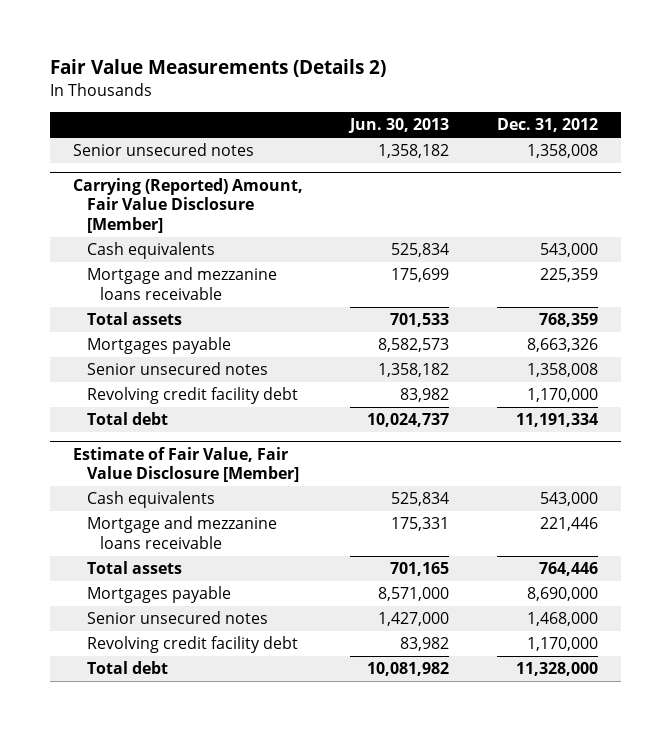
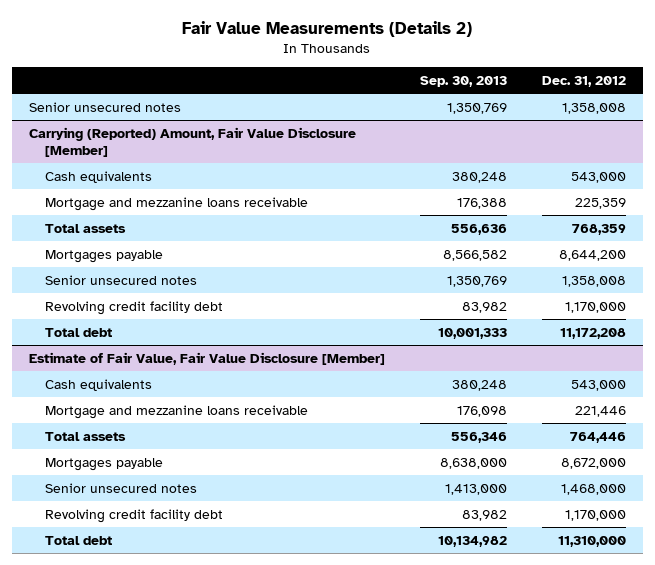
[348,118,450,134] Jun. 30, 2013 -> none
none -> [419,76,507,88] Sep. 30, 2013
[526,338,598,353] 8,663,326 -> [558,249,626,261] 8,644,200
[515,413,598,428] 11,191,334 -> [559,327,626,339] 11,172,208
[526,587,598,602] 8,690,000 -> [560,457,626,469] 8,672,000
[515,662,598,677] 11,328,000 -> [557,535,626,547] 11,310,000

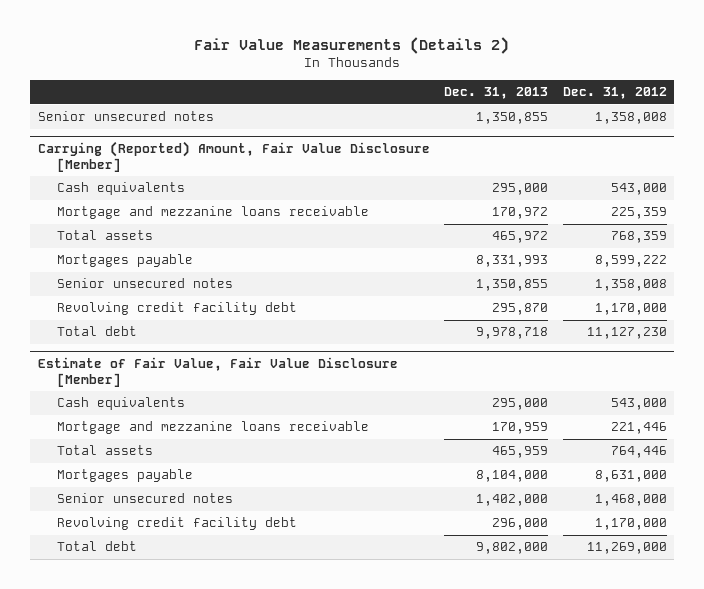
[419,76,507,88] Sep. 30, 2013 -> none
none -> [444,87,549,100] Dec. 31, 2013
[558,249,626,261] 8,644,200 -> [594,255,667,268] 8,599,222
[559,327,626,339] 11,172,208 -> [586,327,667,340] 11,127,230
[560,457,626,469] 8,672,000 -> [594,470,667,483] 8,631,000
[557,535,626,547] 11,310,000 -> [586,542,667,555] 11,269,000

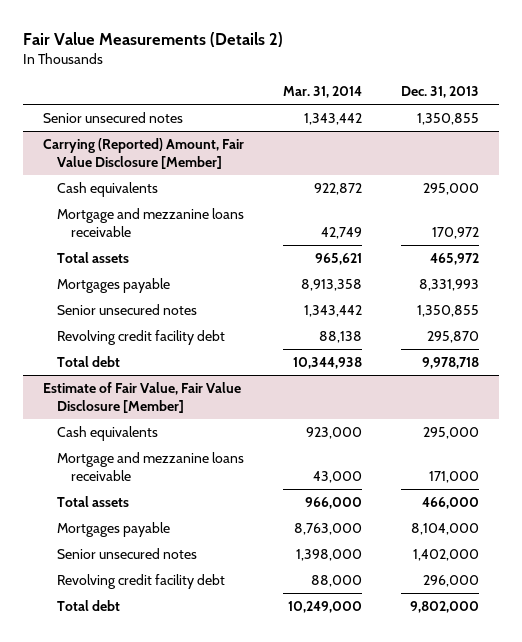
[562,87,667,100] Dec. 31, 2012 -> none
none -> [283,86,363,99] Mar. 31, 2014
[492,422,549,435] 170,959 -> [429,470,480,483] 171,000
[492,446,549,459] 465,959 -> [422,496,480,509] 466,000

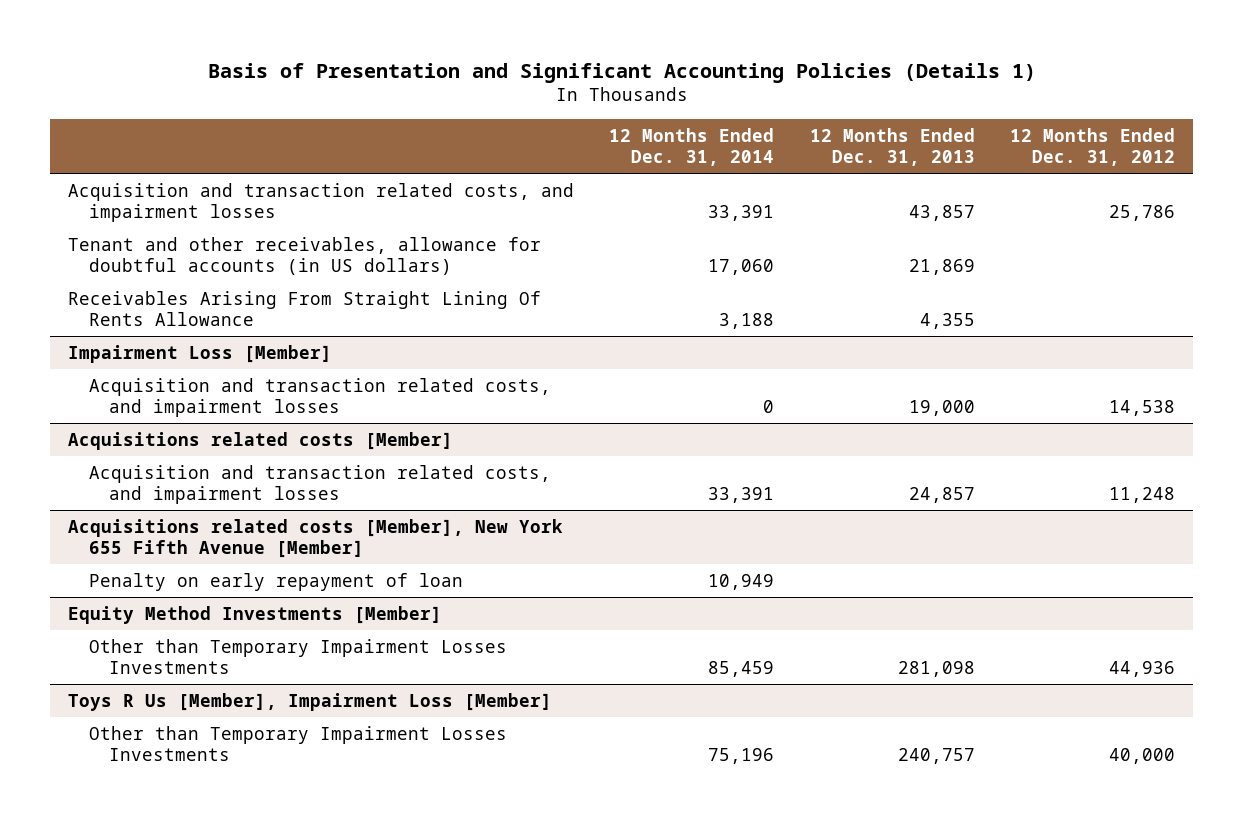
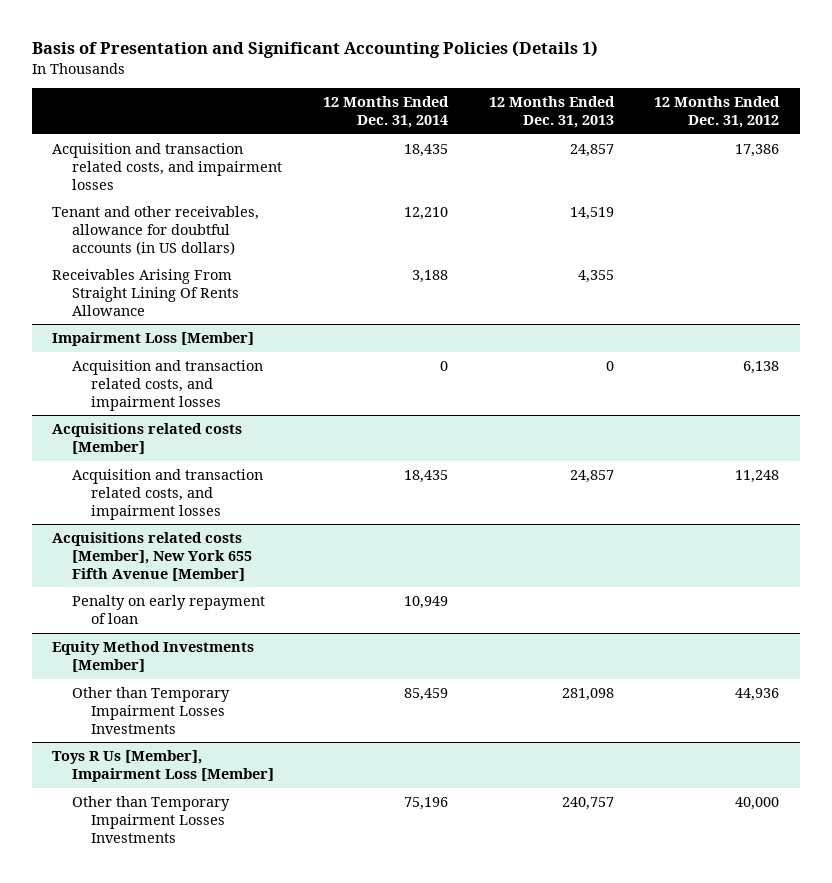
[708,205,775,222] 33,391 -> [403,144,448,158] 18,435
[908,205,975,222] 43,857 -> [569,144,614,158] 24,857
[1108,205,1175,222] 25,786 -> [735,144,780,158] 17,386
[708,259,775,276] 17,060 -> [403,207,448,221] 12,210
[908,259,975,276] 21,869 -> [569,207,614,221] 14,519
[908,400,975,417] 19,000 -> [605,361,614,372] 0
[1108,400,1175,417] 14,538 -> [743,361,780,375] 6,138
[708,487,775,504] 33,391 -> [403,470,448,484] 18,435

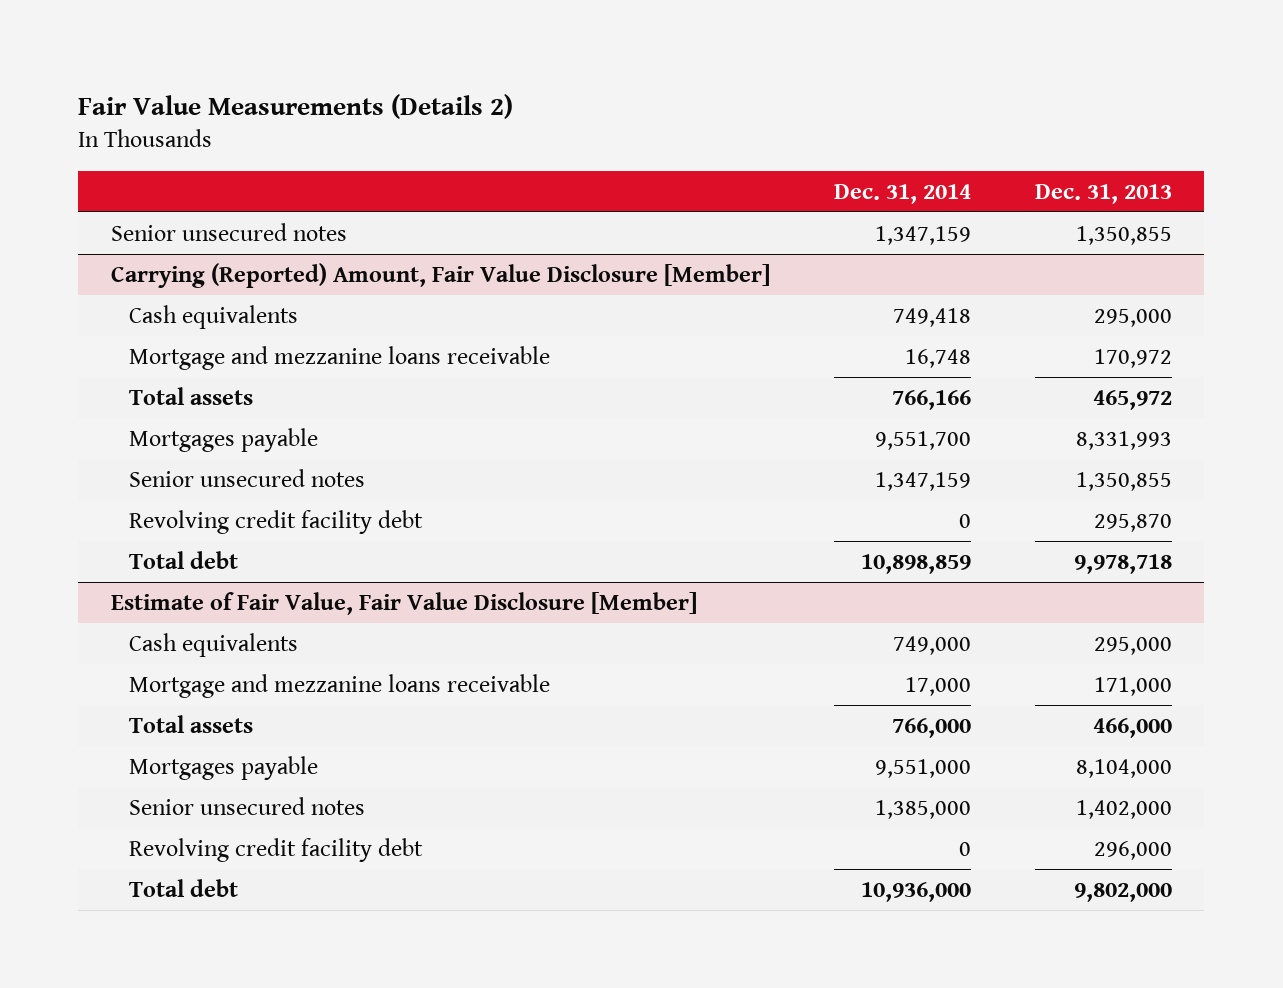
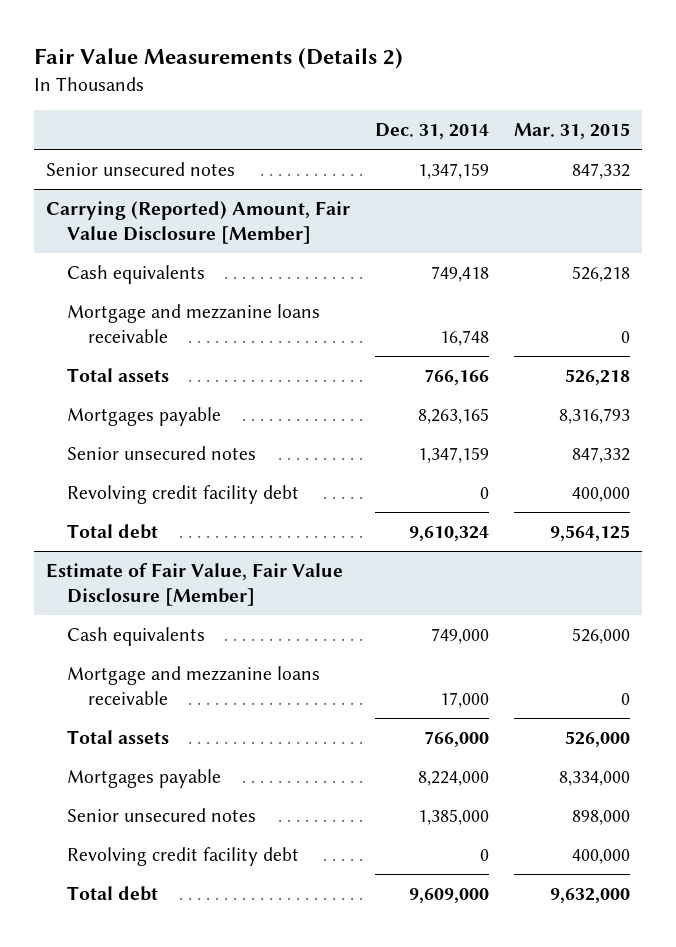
[1034,183,1172,204] Dec. 31, 2013 -> none
none -> [513,122,630,139] Mar. 31, 2015
[874,430,971,450] 9,551,700 -> [418,407,490,424] 8,263,165
[860,553,971,574] 10,898,859 -> [409,525,490,541] 9,610,324
[874,758,971,778] 9,551,000 -> [418,770,490,786] 8,224,000
[860,881,971,902] 10,936,000 -> [409,887,490,903] 9,609,000

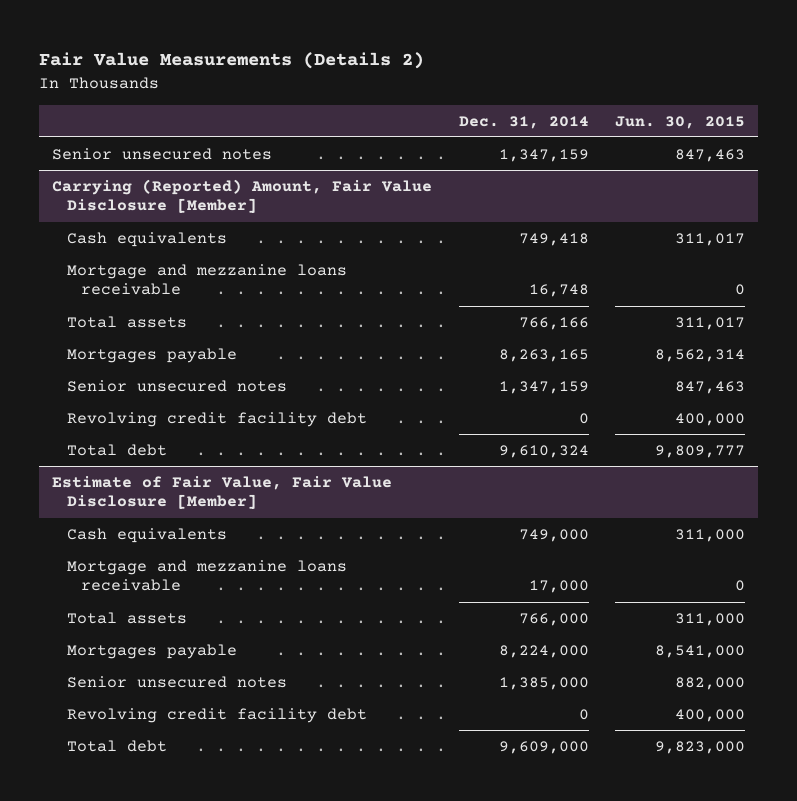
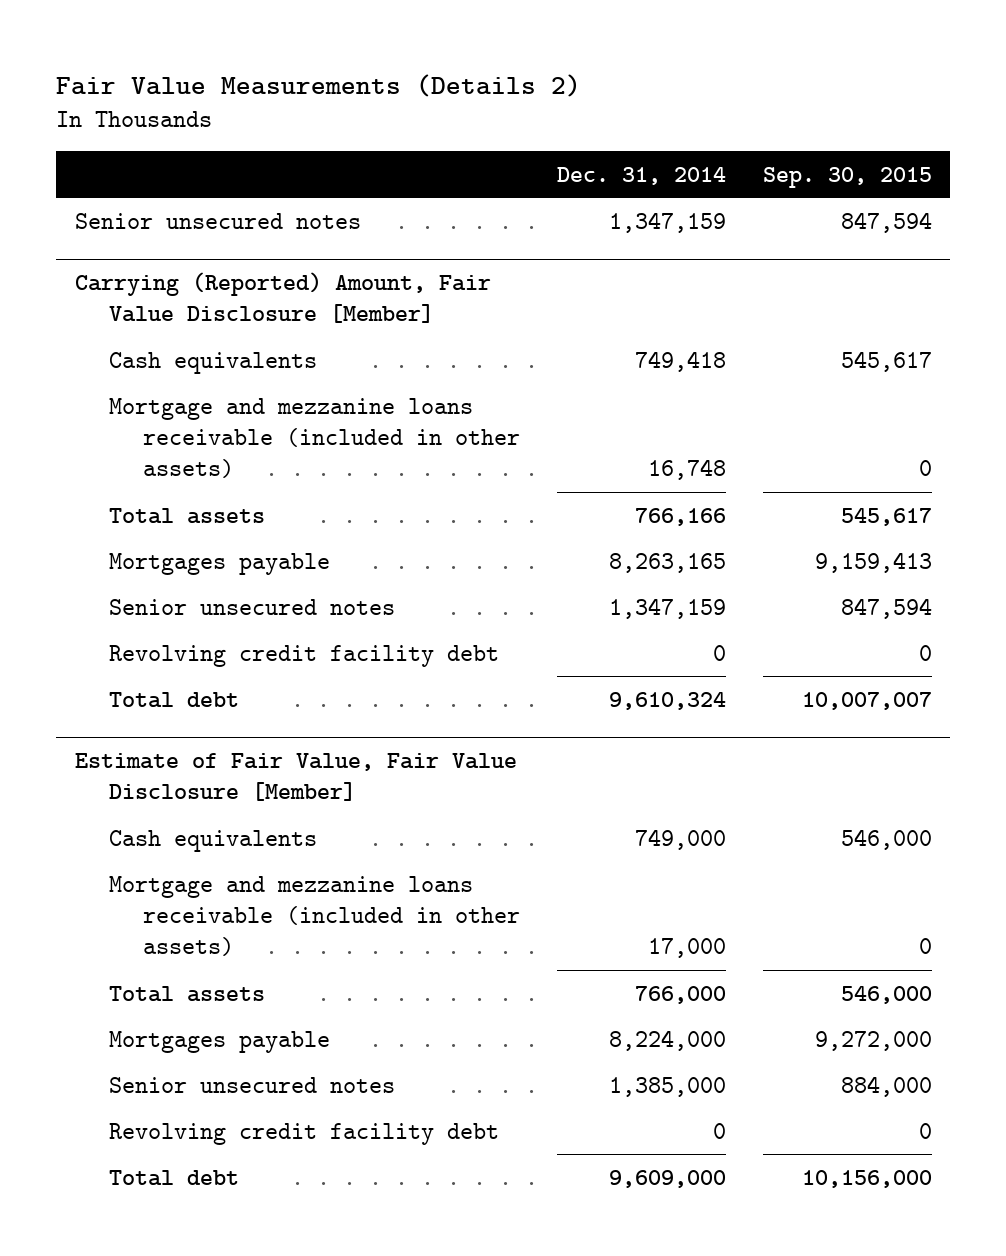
[614,115,745,129] Jun. 30, 2015 -> none
none -> [762,166,932,188] Sep. 30, 2015
[66,264,347,296] Mortgage and mezzanine loans receivable -> [108,397,521,479] Mortgage and mezzanine loans receivable (included in other assets)
[66,560,347,592] Mortgage and mezzanine loans receivable -> [108,875,521,957] Mortgage and mezzanine loans receivable (included in other assets)

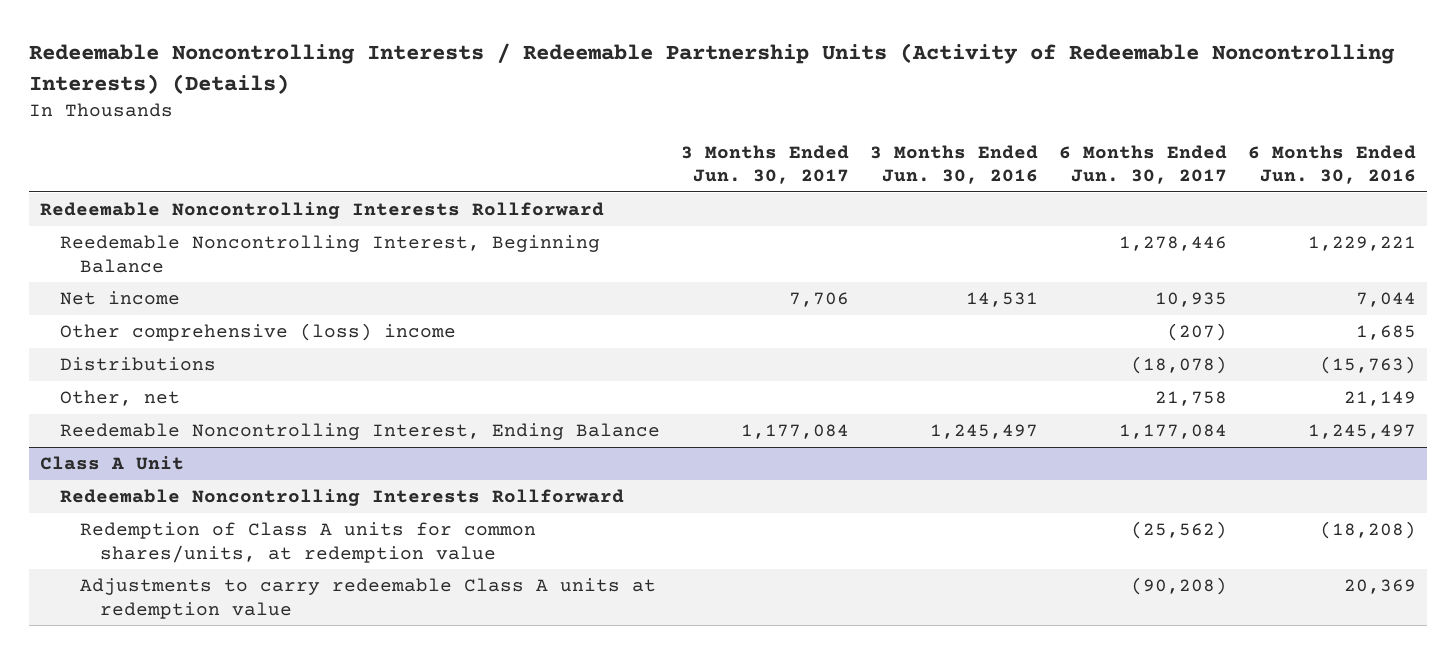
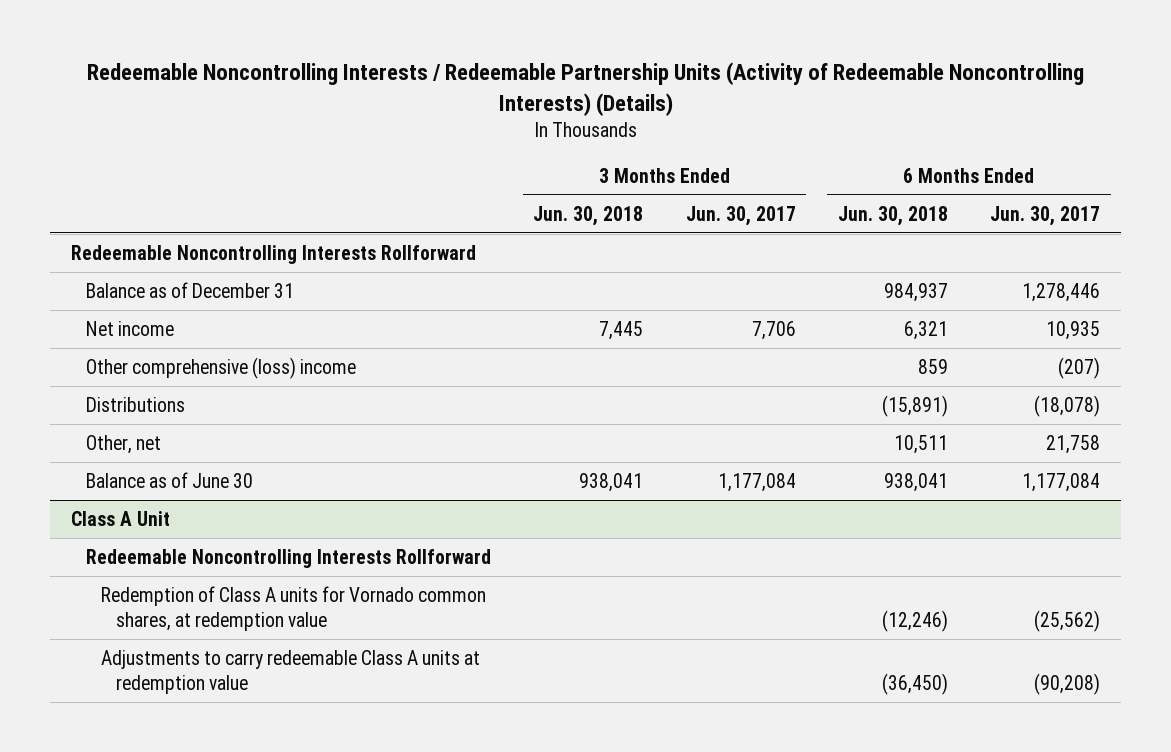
[870,144,1039,185] 3 Months Ended Jun. 30, 2016 -> none
[1248,144,1417,185] 6 Months Ended Jun. 30, 2016 -> none
none -> [533,205,644,226] Jun. 30, 2018
none -> [837,205,948,226] Jun. 30, 2018
[59,235,600,273] Reedemable Noncontrolling Interest, Beginning Balance -> [86,281,295,298] Balance as of December 31
[59,423,660,441] Reedemable Noncontrolling Interest, Ending Balance -> [86,471,254,488] Balance as of June 30
[80,522,537,563] Redemption of Class A units for common shares/units, at redemption value -> [101,585,487,631] Redemption of Class A units for Vornado common shares, at redemption value

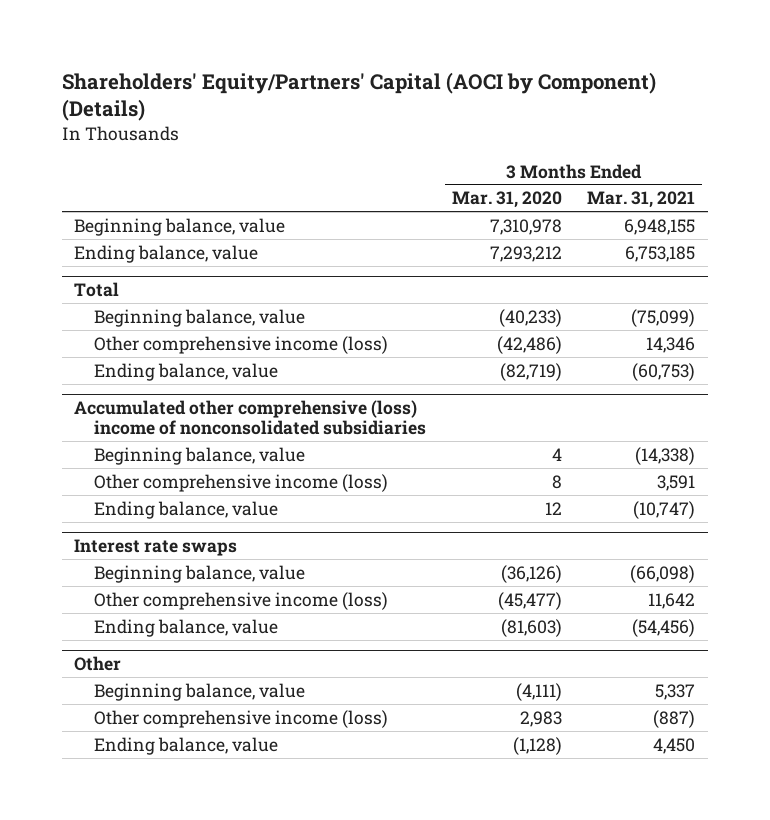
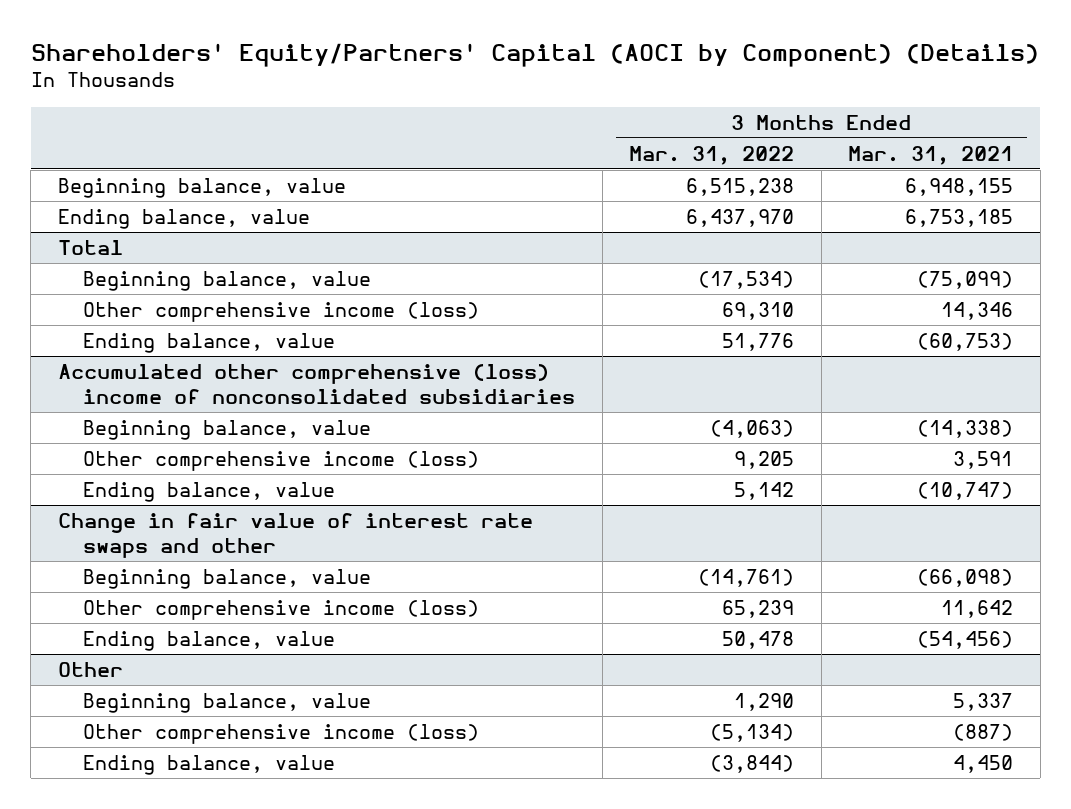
[451,191,562,209] Mar. 31, 2020 -> none
none -> [629,145,795,165] Mar. 31, 2022
[74,538,238,556] Interest rate swaps -> [57,512,533,559] Change in fair value of interest rate swaps and other

